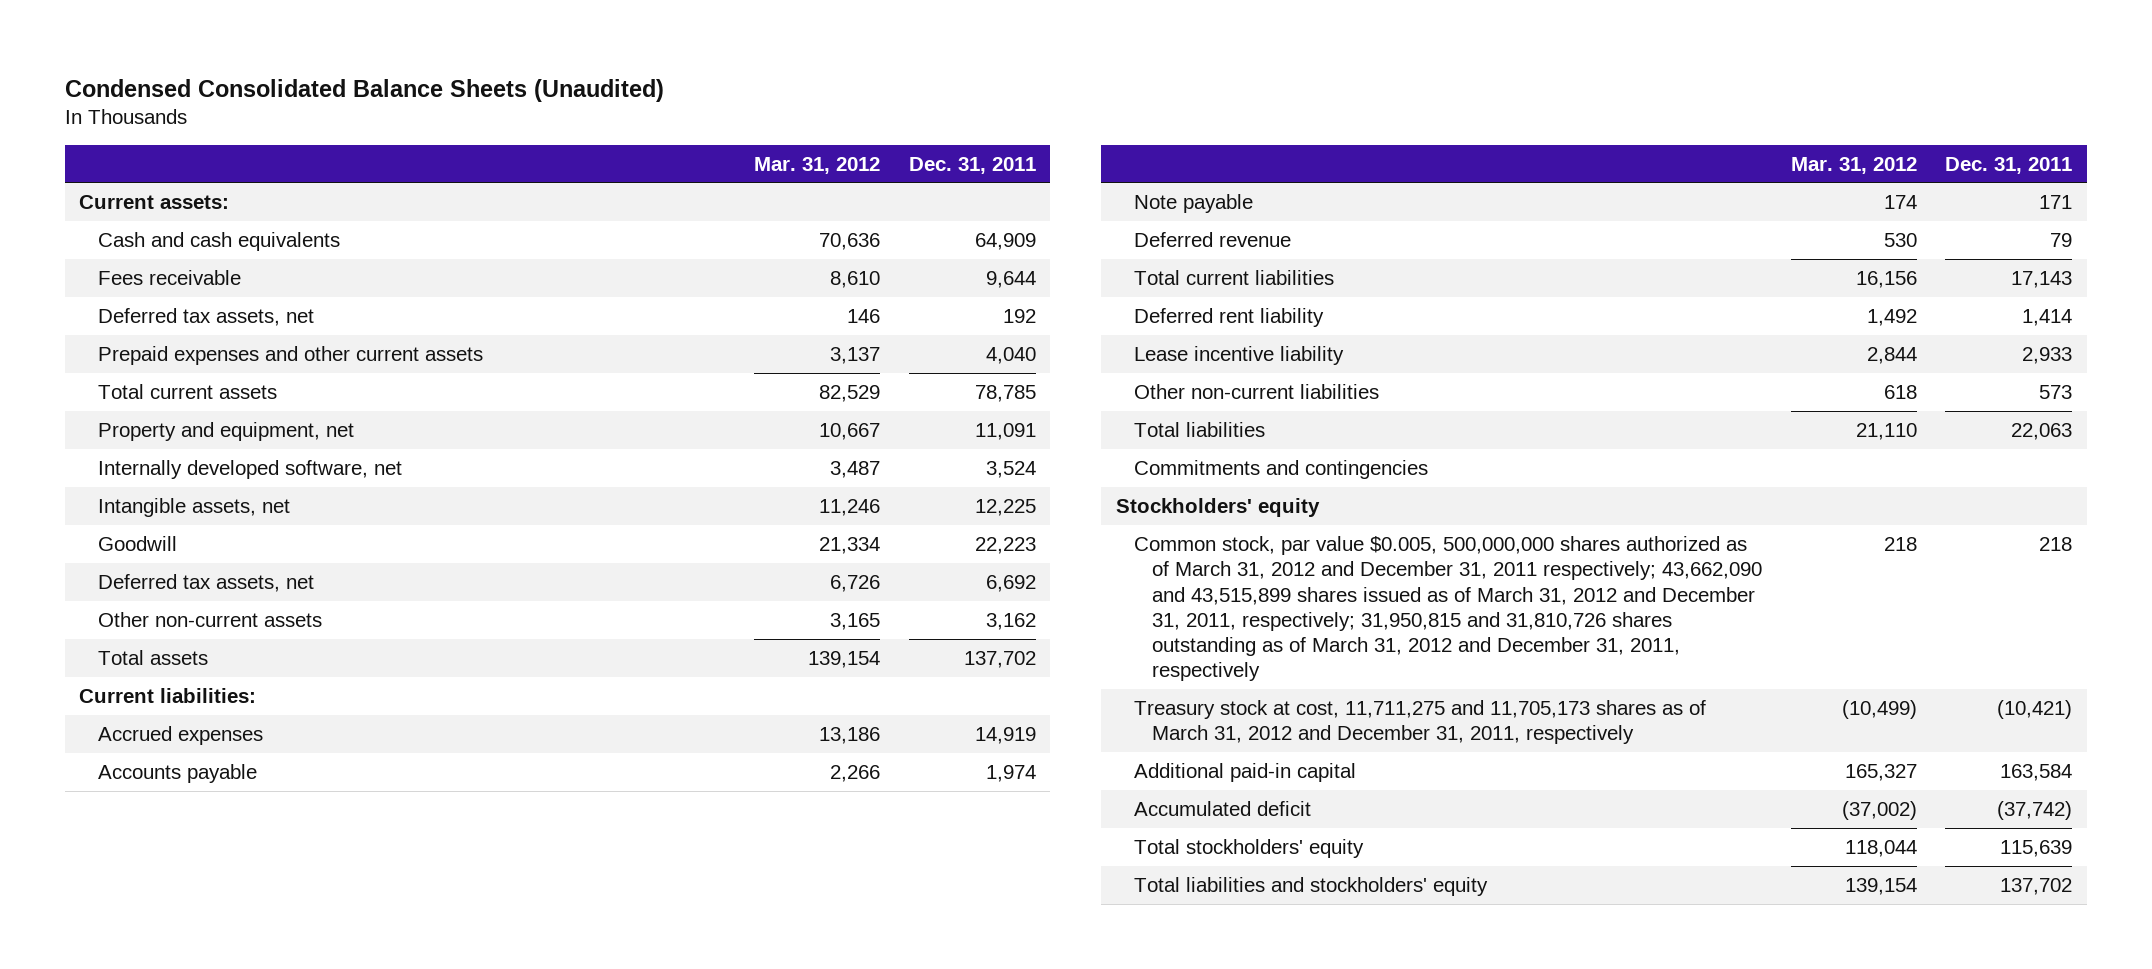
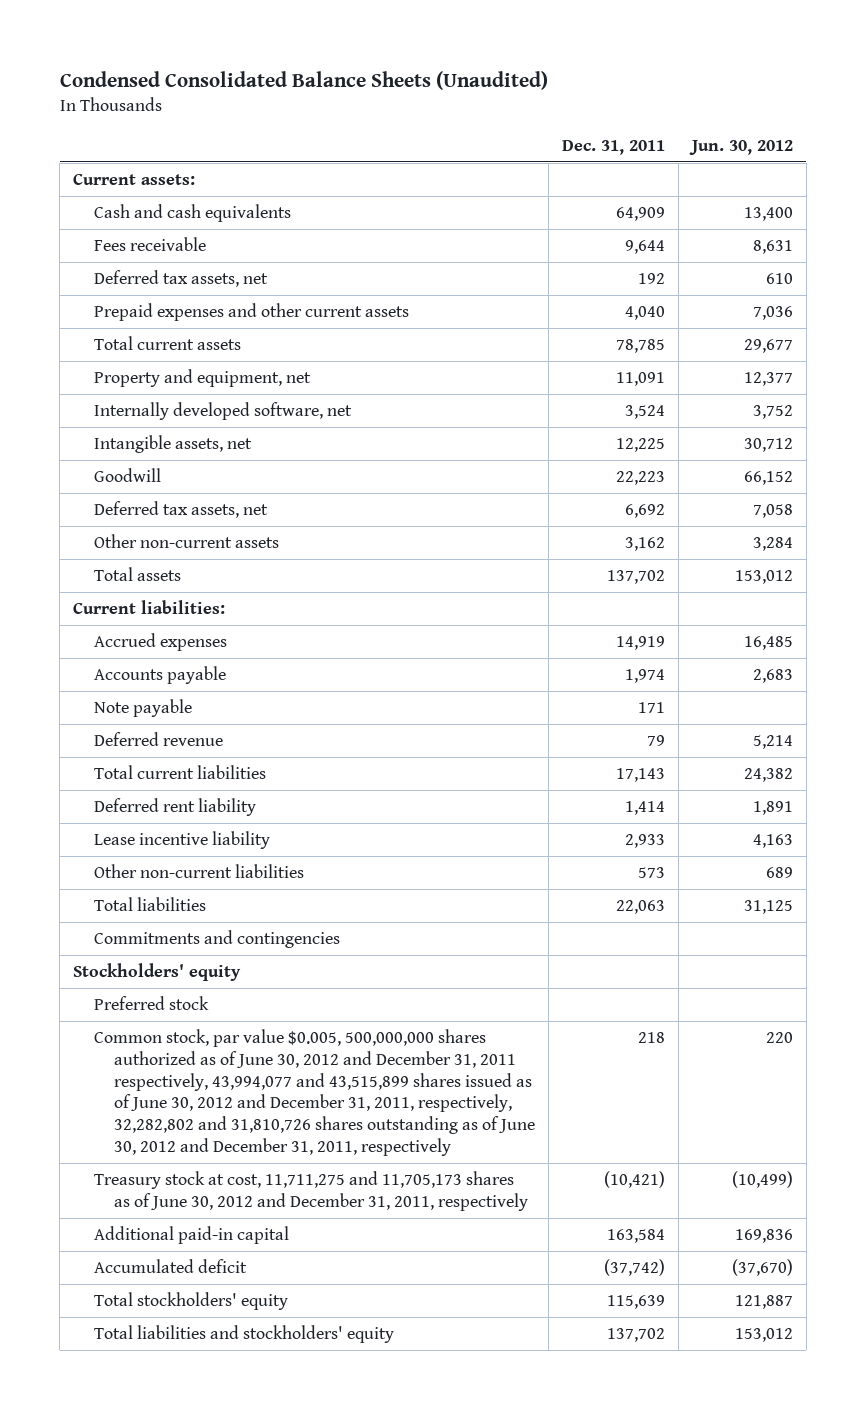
[754,156,881,174] Mar. 31, 2012 -> none
none -> [688,139,793,155] Jun. 30, 2012
none -> [93,995,209,1010] Preferred stock
[1133,536,1763,682] Common stock, par value $0.005, 500,000,000 shares authorized as of March 31, 2012 and December 31, 2011 respectively; 43,662,090 and 43,515,899 shares issued as of March 31, 2012 and December 31, 2011, respectively; 31,950,815 and 31,810,726 shares outstanding as of March 31, 2012 and December 31, 2011, respectively -> [93,1028,535,1156] Common stock, par value $0.005, 500,000,000 shares authorized as of June 30, 2012 and December 31, 2011 respectively, 43,994,077 and 43,515,899 shares issued as of June 30, 2012 and December 31, 2011, respectively, 32,282,802 and 31,810,726 shares outstanding as of June 30, 2012 and December 31, 2011, respectively
[1133,700,1706,745] Treasury stock at cost, 11,711,275 and 11,705,173 shares as of March 31, 2012 and December 31, 2011, respectively -> [93,1170,528,1211] Treasury stock at cost, 11,711,275 and 11,705,173 shares as of June 30, 2012 and December 31, 2011, respectively

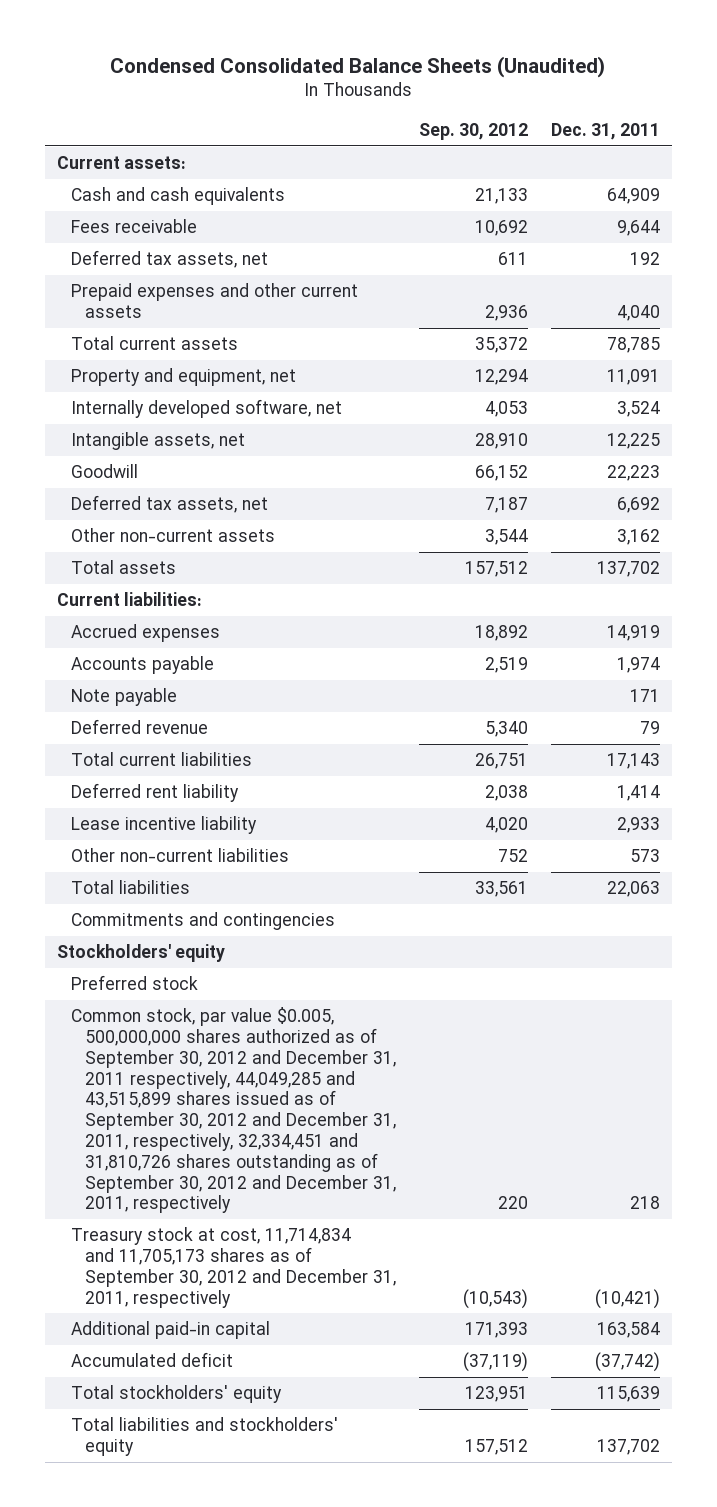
[688,139,793,155] Jun. 30, 2012 -> none
none -> [419,123,529,141] Sep. 30, 2012
[93,1028,535,1156] Common stock, par value $0.005, 500,000,000 shares authorized as of June 30, 2012 and December 31, 2011 respectively, 43,994,077 and 43,515,899 shares issued as of June 30, 2012 and December 31, 2011, respectively, 32,282,802 and 31,810,726 shares outstanding as of June 30, 2012 and December 31, 2011, respectively -> [71,1007,397,1214] Common stock, par value $0.005, 500,000,000 shares authorized as of September 30, 2012 and December 31, 2011 respectively, 44,049,285 and 43,515,899 shares issued as of September 30, 2012 and December 31, 2011, respectively, 32,334,451 and 31,810,726 shares outstanding as of September 30, 2012 and December 31, 2011, respectively
[93,1170,528,1211] Treasury stock at cost, 11,711,275 and 11,705,173 shares as of June 30, 2012 and December 31, 2011, respectively -> [71,1227,397,1308] Treasury stock at cost, 11,714,834 and 11,705,173 shares as of September 30, 2012 and December 31, 2011, respectively

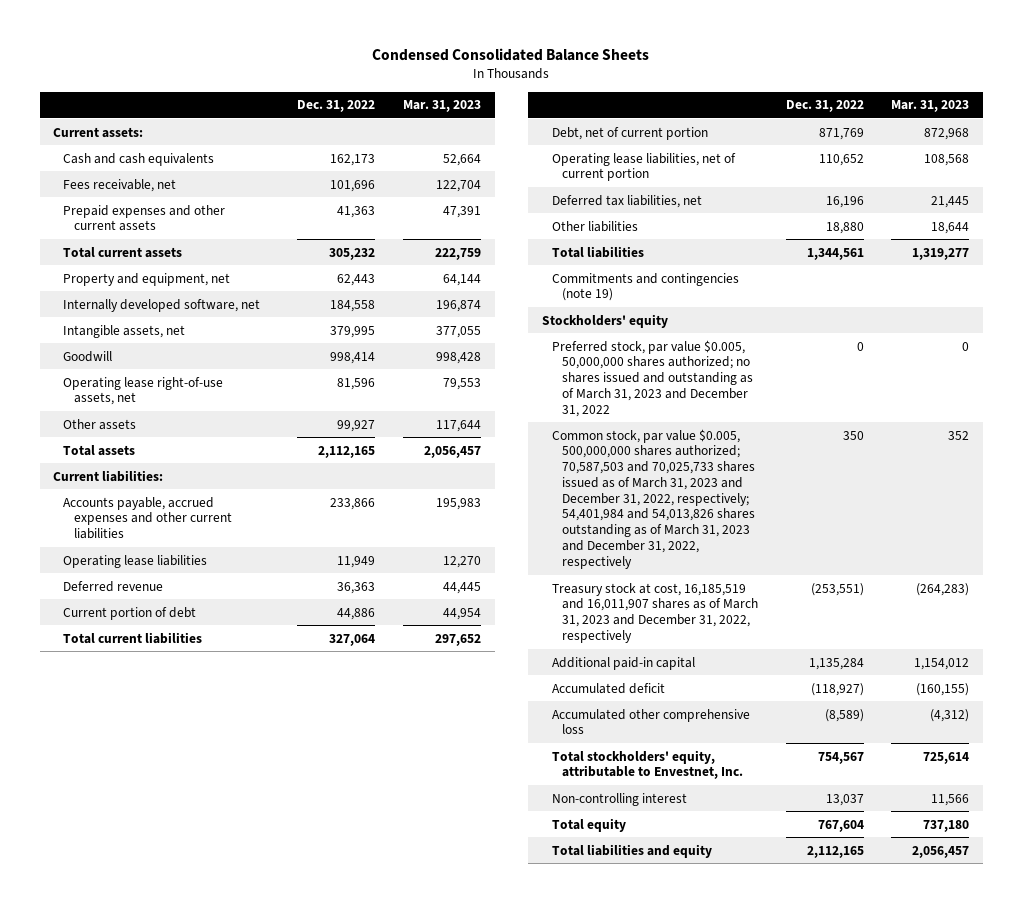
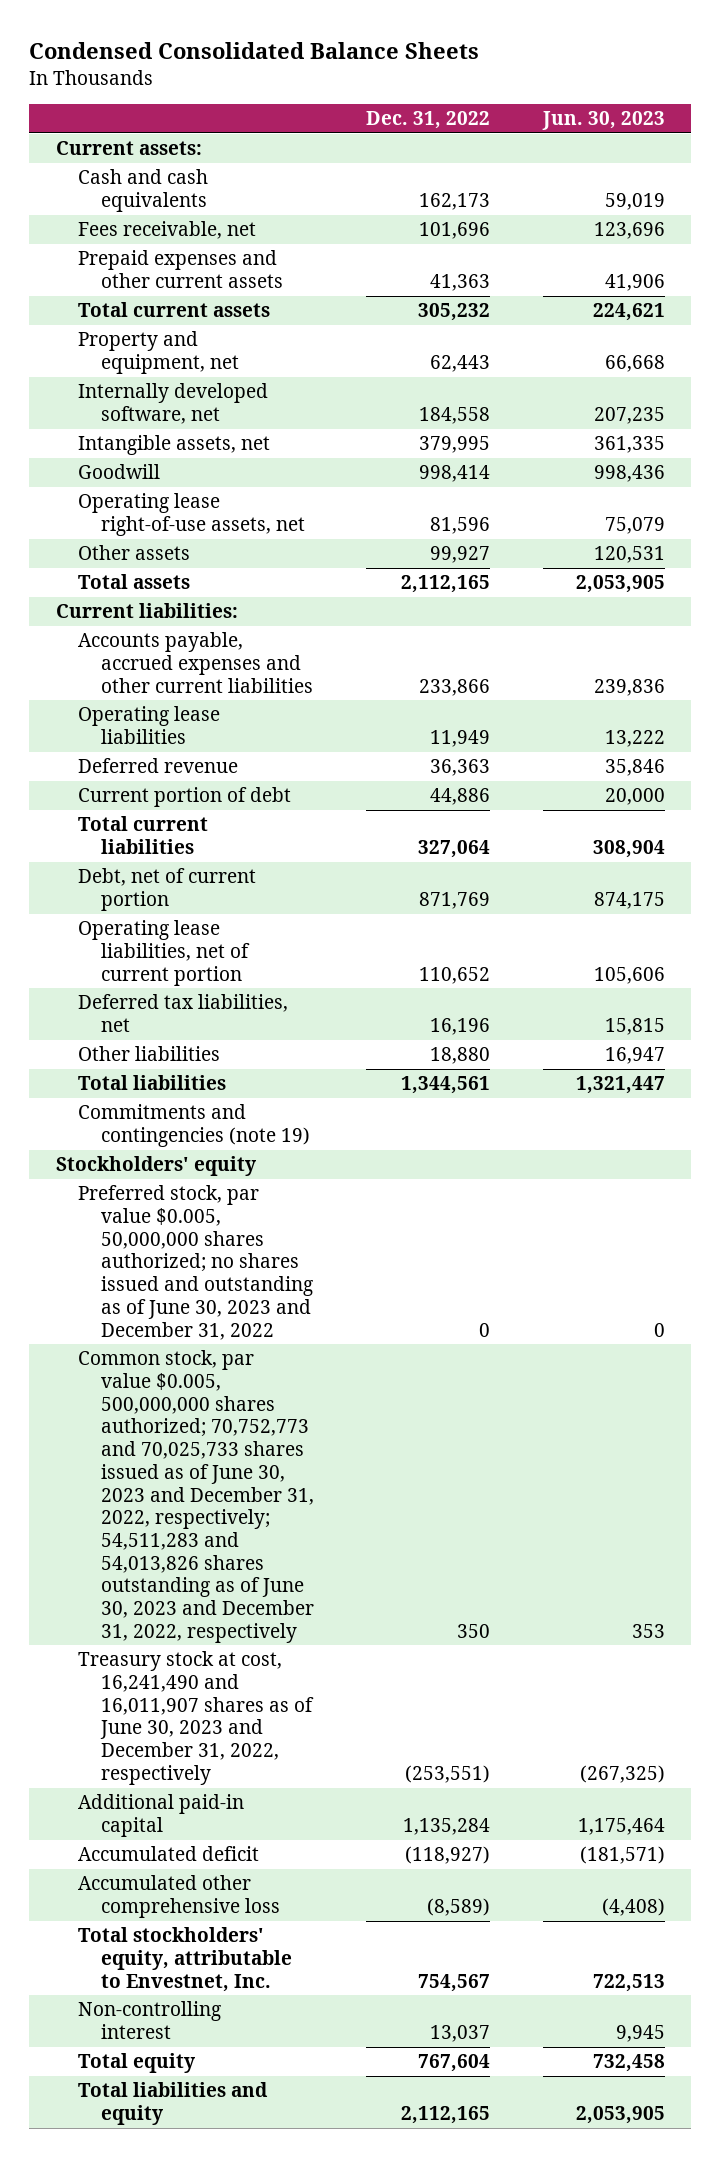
[402,100,481,113] Mar. 31, 2023 -> none
none -> [541,111,665,131] Jun. 30, 2023
[551,339,753,417] Preferred stock, par value $0.005, 50,000,000 shares authorized; no shares issued and outstanding as of March 31, 2023 and December 31, 2022 -> [78,1185,313,1340] Preferred stock, par value $0.005, 50,000,000 shares authorized; no shares issued and outstanding as of June 30, 2023 and December 31, 2022
[551,428,755,569] Common stock, par value $0.005, 500,000,000 shares authorized; 70,587,503 and 70,025,733 shares issued as of March 31, 2023 and December 31, 2022, respectively; 54,401,984 and 54,013,826 shares outstanding as of March 31, 2023 and December 31, 2022, respectively -> [78,1350,314,1643] Common stock, par value $0.005, 500,000,000 shares authorized; 70,752,773 and 70,025,733 shares issued as of June 30, 2023 and December 31, 2022, respectively; 54,511,283 and 54,013,826 shares outstanding as of June 30, 2023 and December 31, 2022, respectively
[551,582,758,643] Treasury stock at cost, 16,185,519 and 16,011,907 shares as of March 31, 2023 and December 31, 2022, respectively -> [78,1651,314,1785] Treasury stock at cost, 16,241,490 and 16,011,907 shares as of June 30, 2023 and December 31, 2022, respectively

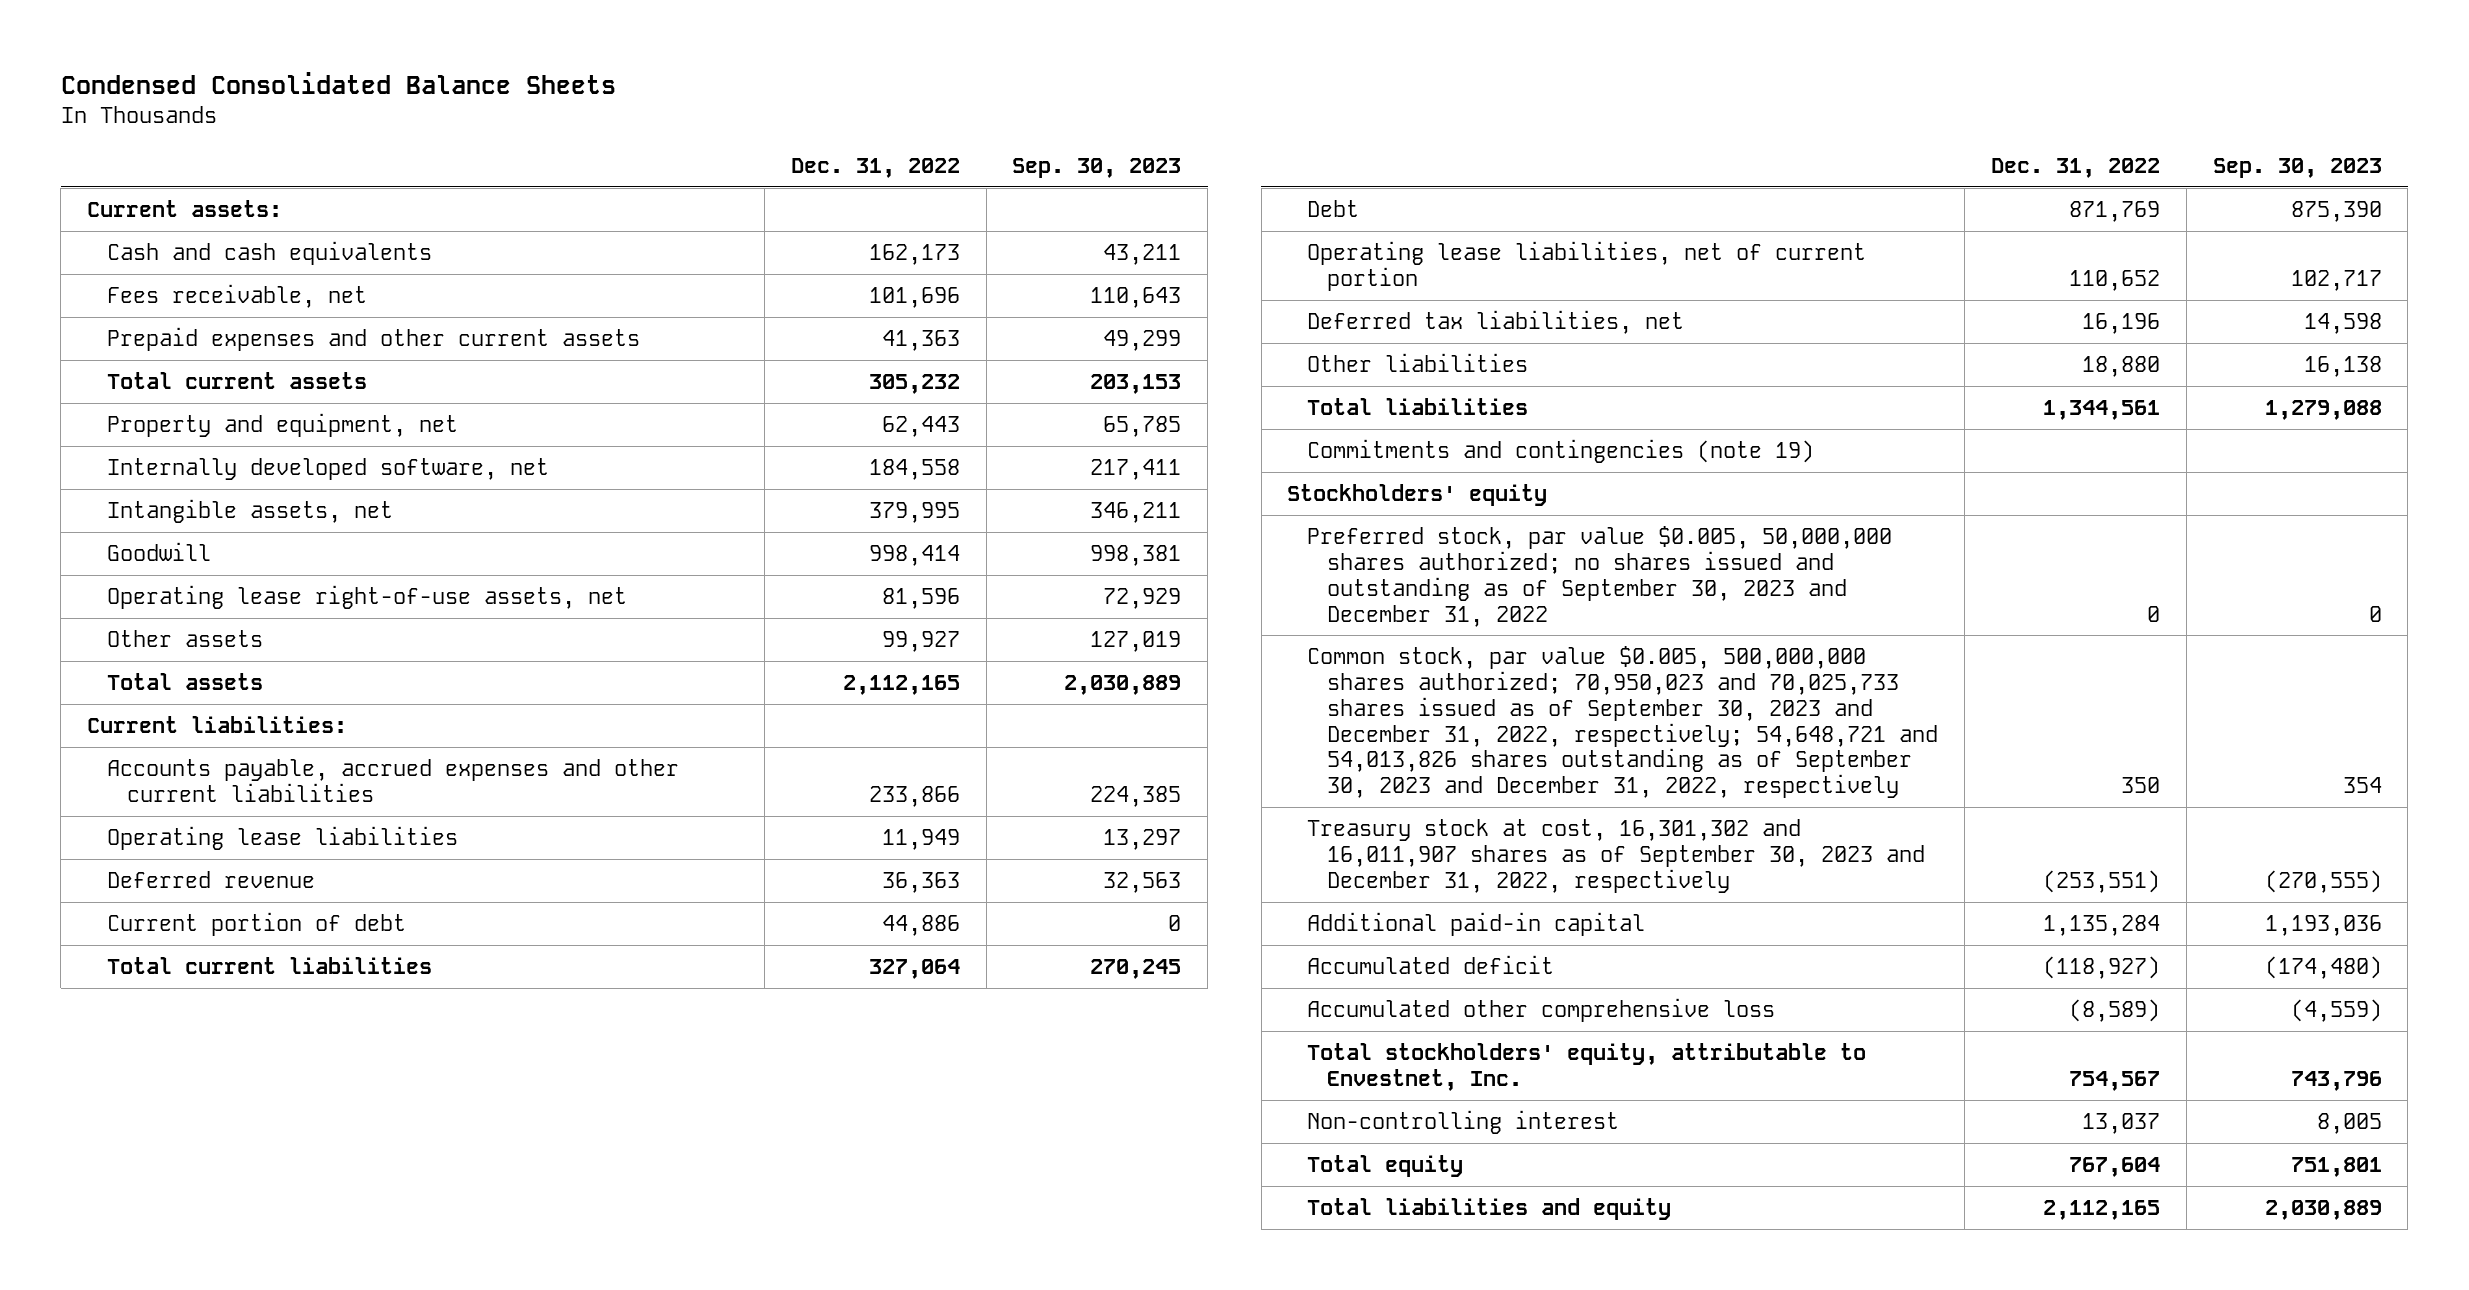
[541,111,665,131] Jun. 30, 2023 -> none
none -> [1012,157,1182,178] Sep. 30, 2023
[78,868,257,912] Debt, net of current portion -> [1307,199,1360,217] Debt
[78,1185,313,1340] Preferred stock, par value $0.005, 50,000,000 shares authorized; no shares issued and outstanding as of June 30, 2023 and December 31, 2022 -> [1307,525,1893,627] Preferred stock, par value $0.005, 50,000,000 shares authorized; no shares issued and outstanding as of September 30, 2023 and December 31, 2022
[78,1350,314,1643] Common stock, par value $0.005, 500,000,000 shares authorized; 70,752,773 and 70,025,733 shares issued as of June 30, 2023 and December 31, 2022, respectively; 54,511,283 and 54,013,826 shares outstanding as of June 30, 2023 and December 31, 2022, respectively -> [1307,645,1939,799] Common stock, par value $0.005, 500,000,000 shares authorized; 70,950,023 and 70,025,733 shares issued as of September 30, 2023 and December 31, 2022, respectively; 54,648,721 and 54,013,826 shares outstanding as of September 30, 2023 and December 31, 2022, respectively
[78,1651,314,1785] Treasury stock at cost, 16,241,490 and 16,011,907 shares as of June 30, 2023 and December 31, 2022, respectively -> [1307,818,1926,893] Treasury stock at cost, 16,301,302 and 16,011,907 shares as of September 30, 2023 and December 31, 2022, respectively

